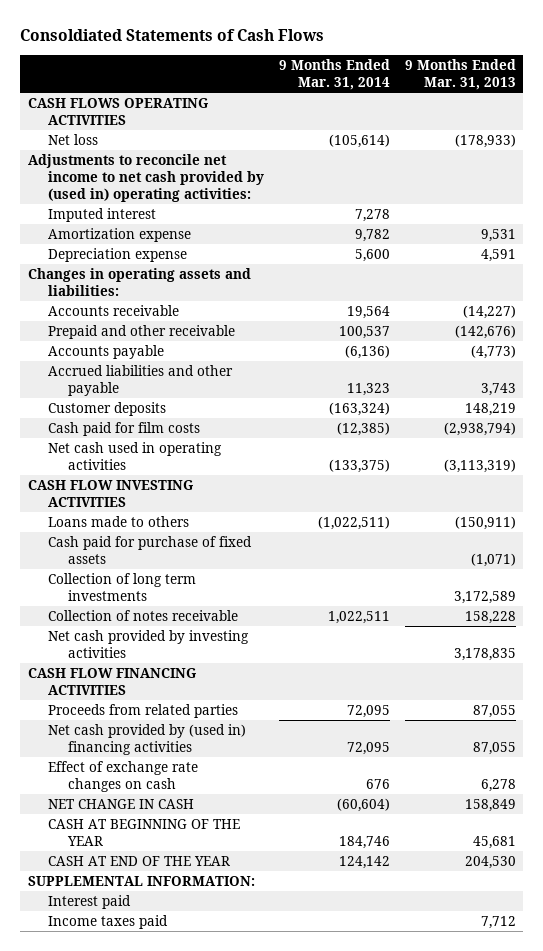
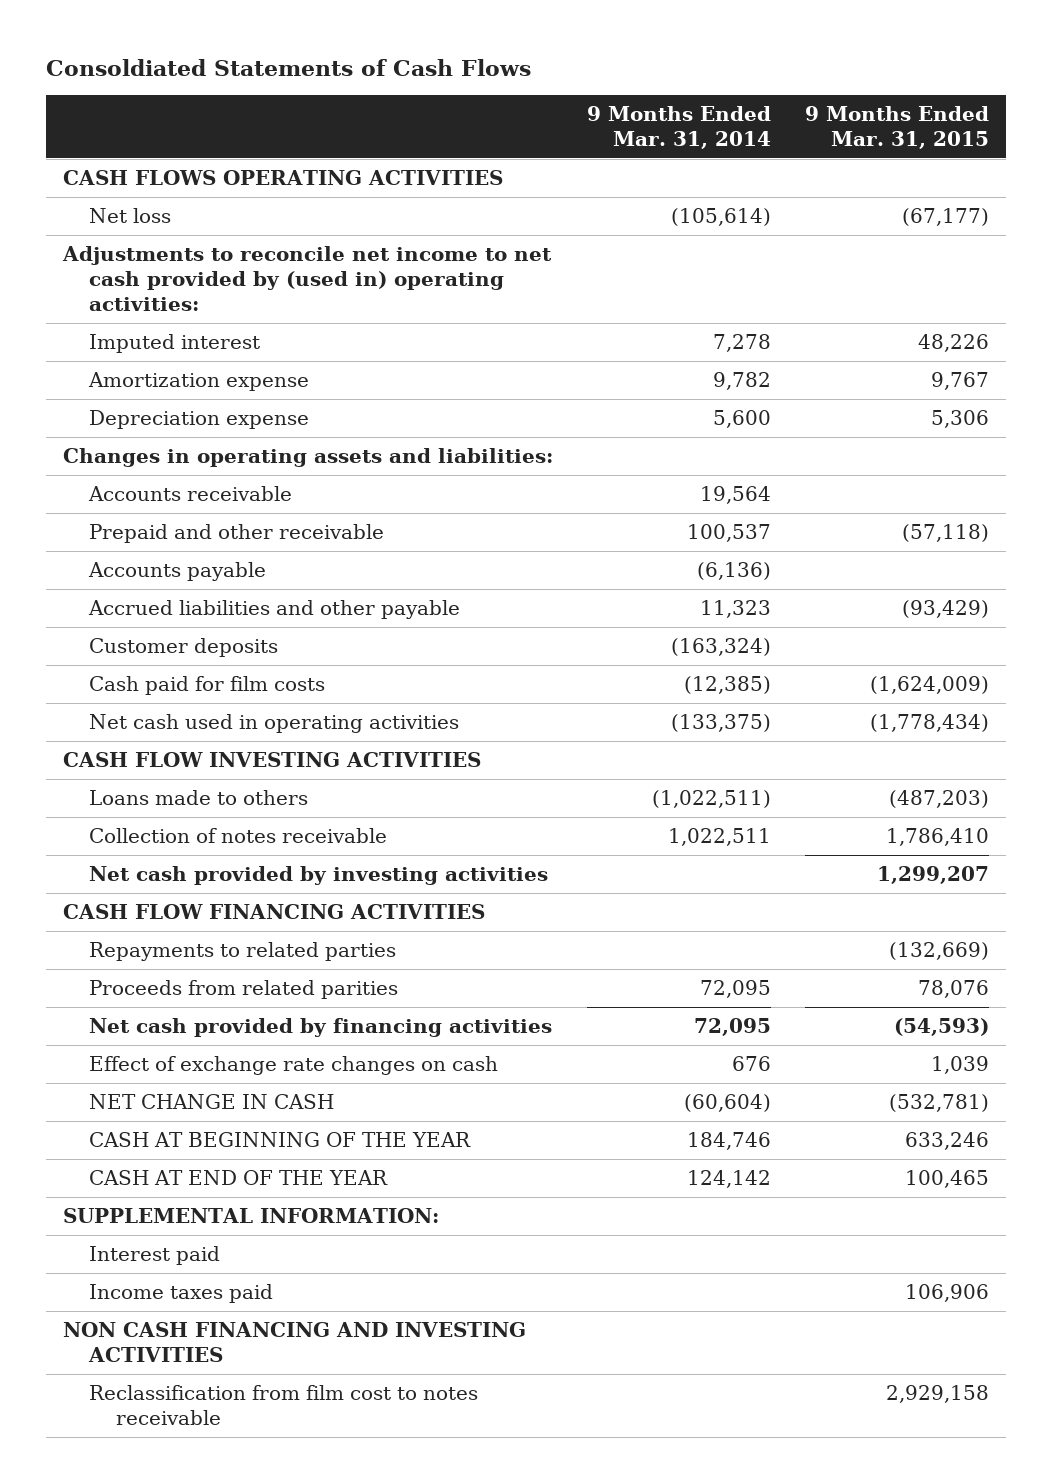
[404,58,516,90] 9 Months Ended Mar. 31, 2013 -> none
none -> [804,105,989,149] 9 Months Ended Mar. 31, 2015
[47,536,252,564] Cash paid for purchase of fixed assets -> none
[47,573,196,601] Collection of long term investments -> none
none -> [89,942,397,962] Repayments to related parties
[47,704,238,719] Proceeds from related parties -> [89,980,399,1000] Proceeds from related parities
[47,724,246,755] Net cash provided by (used in) financing activities -> [89,1018,553,1038] Net cash provided by financing activities
none -> [62,1322,526,1362] NON CASH FINANCING AND INVESTING ACTIVITIES
none -> [89,1385,479,1425] Reclassification from film cost to notes receivable

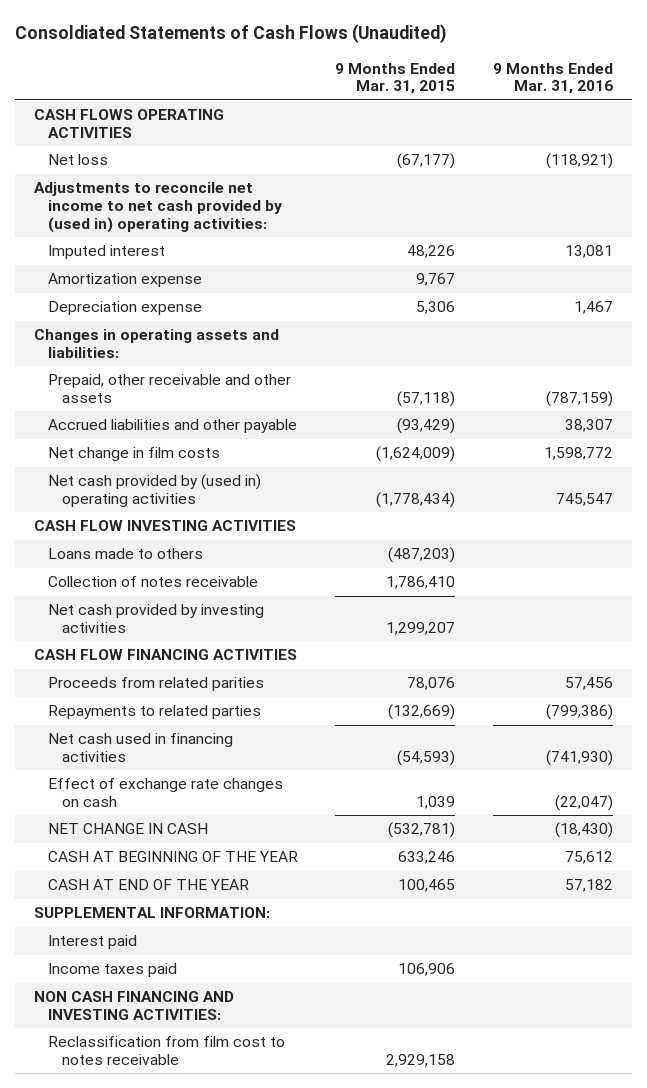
[45,58,531,76] Consoldiated Statements of Cash Flows -> [14,23,447,43] Consoldiated Statements of Cash Flows (Unaudited)
[586,105,771,149] 9 Months Ended Mar. 31, 2014 -> none
none -> [493,62,614,95] 9 Months Ended Mar. 31, 2016
[88,486,293,502] Accounts receivable -> none
[88,562,267,582] Accounts payable -> none
[89,524,385,544] Prepaid and other receivable -> [47,374,291,404] Prepaid, other receivable and other assets
[89,638,279,658] Customer deposits -> none
[89,676,326,696] Cash paid for film costs -> [47,447,220,462] Net change in film costs
[89,714,460,734] Net cash used in operating activities -> [47,474,261,508] Net cash provided by (used in) operating activities
[89,942,397,962] Repayments to related parties -> [47,705,261,720] Repayments to related parties
[89,1018,553,1038] Net cash provided by financing activities -> [47,733,233,763] Net cash used in financing activities
[62,1322,526,1362] NON CASH FINANCING AND INVESTING ACTIVITIES -> [33,991,234,1021] NON CASH FINANCING AND INVESTING ACTIVITIES:

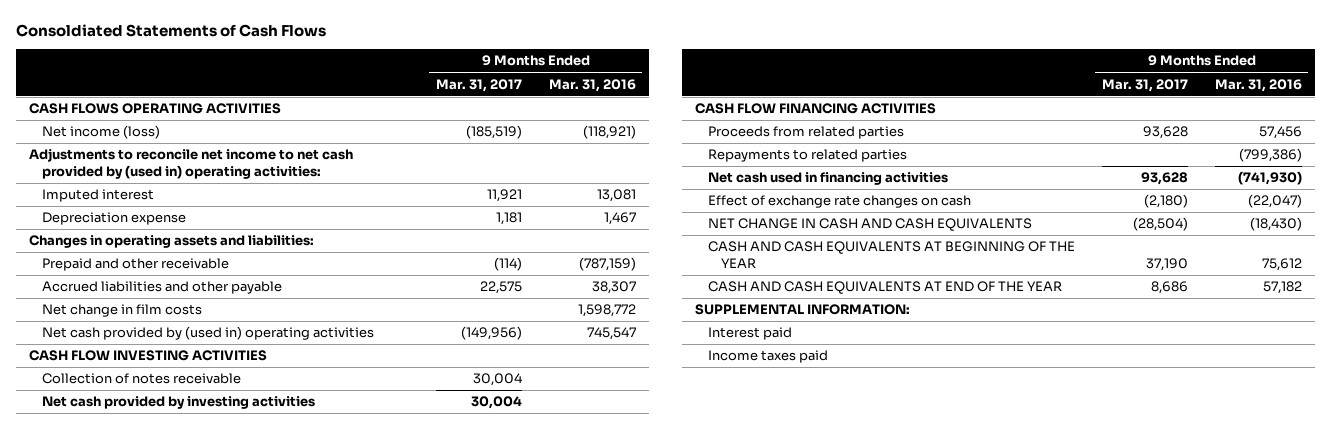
[14,23,447,43] Consoldiated Statements of Cash Flows (Unaudited) -> [15,23,326,37] Consoldiated Statements of Cash Flows
[335,62,456,95] 9 Months Ended Mar. 31, 2015 -> none
none -> [435,78,522,92] Mar. 31, 2017
[47,154,108,166] Net loss -> [42,125,161,140] Net income (loss)
[47,273,202,288] Amortization expense -> none
[47,374,291,404] Prepaid, other receivable and other assets -> [42,258,230,272] Prepaid and other receivable
[47,548,203,560] Loans made to others -> none
[47,677,264,692] Proceeds from related parities -> [708,126,905,140] Proceeds from related parties
[47,823,208,835] NET CHANGE IN CASH -> [708,218,1033,232] NET CHANGE IN CASH AND CASH EQUIVALENTS
[47,851,298,863] CASH AT BEGINNING OF THE YEAR -> [708,241,1076,268] CASH AND CASH EQUIVALENTS AT BEGINNING OF THE YEAR
[47,879,249,891] CASH AT END OF THE YEAR -> [708,281,1063,295] CASH AND CASH EQUIVALENTS AT END OF THE YEAR
[33,991,234,1021] NON CASH FINANCING AND INVESTING ACTIVITIES: -> none
[47,1036,285,1066] Reclassification from film cost to notes receivable -> none

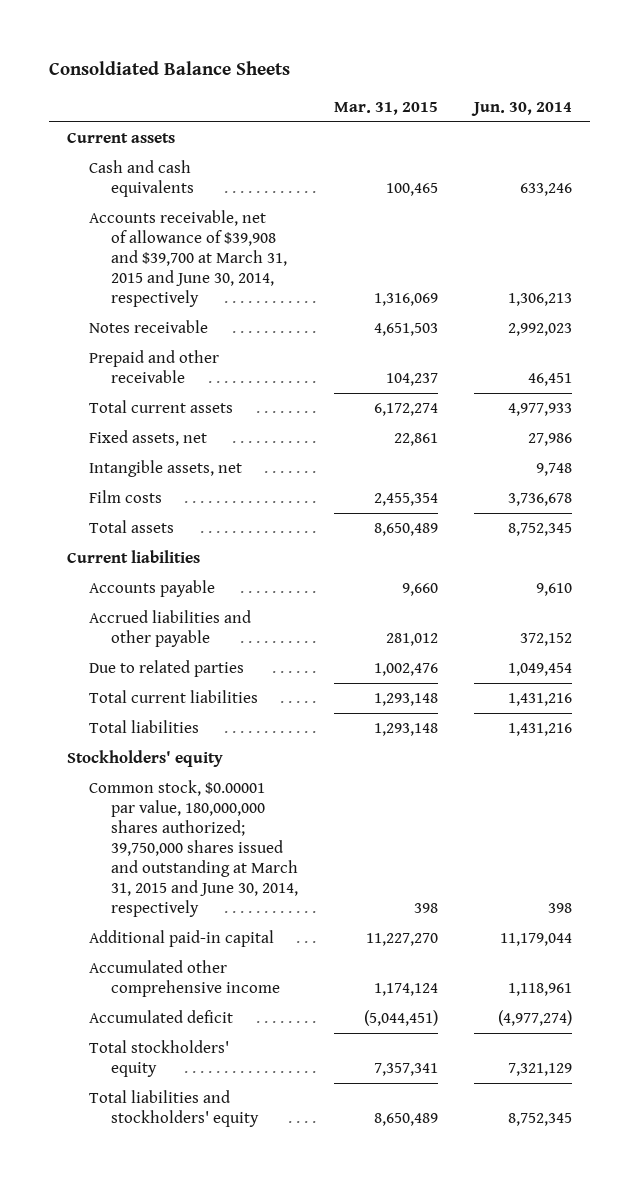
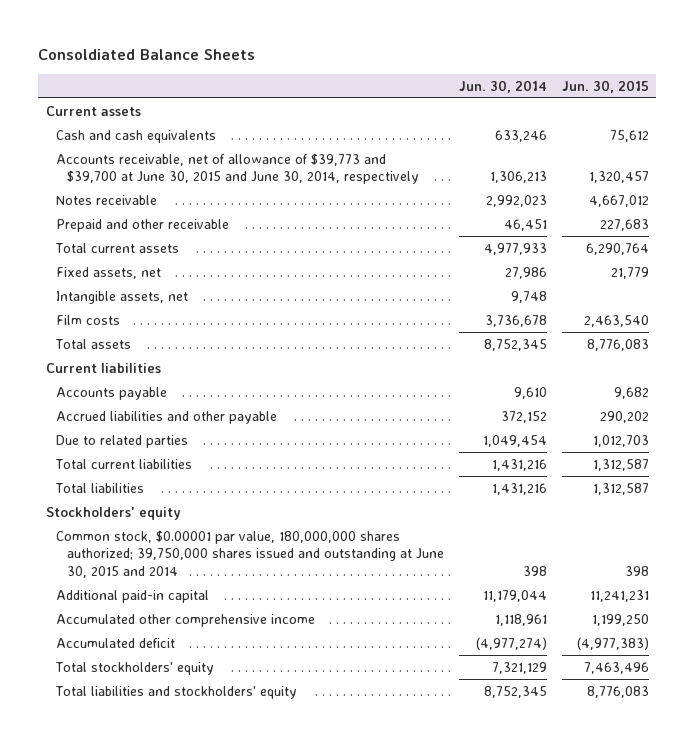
[334,101,439,115] Mar. 31, 2015 -> none
none -> [561,79,649,93] Jun. 30, 2015
[89,210,288,308] Accounts receivable, net of allowance of $39,908 and $39,700 at March 31, 2015 and June 30, 2014, respectively -> [56,152,419,185] Accounts receivable, net of allowance of $39,773 and $39,700 at June 30, 2015 and June 30, 2014, respectively
[89,780,299,917] Common stock, $0.00001 par value, 180,000,000 shares authorized; 39,750,000 shares issued and outstanding at March 31, 2015 and June 30, 2014, respectively -> [56,529,444,578] Common stock, $0.00001 par value, 180,000,000 shares authorized; 39,750,000 shares issued and outstanding at June 30, 2015 and 2014

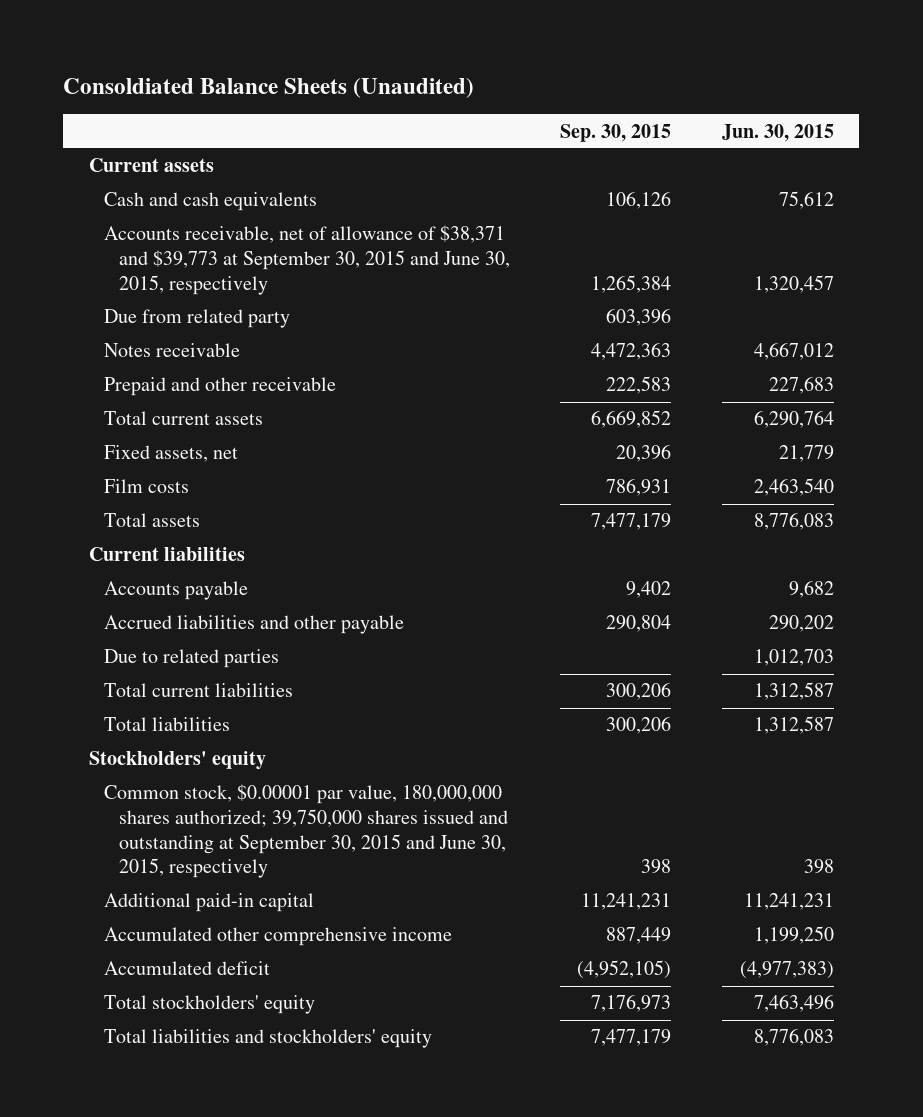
[38,48,256,60] Consoldiated Balance Sheets -> [63,78,475,99] Consoldiated Balance Sheets (Unaudited)
[458,79,547,93] Jun. 30, 2014 -> none
none -> [560,123,672,142] Sep. 30, 2015
[56,152,419,185] Accounts receivable, net of allowance of $39,773 and $39,700 at June 30, 2015 and June 30, 2014, respectively -> [103,225,510,295] Accounts receivable, net of allowance of $38,371 and $39,773 at September 30, 2015 and June 30, 2015, respectively
none -> [103,309,290,329] Due from related party
[56,290,189,304] Intangible assets, net -> none
[56,529,444,578] Common stock, $0.00001 par value, 180,000,000 shares authorized; 39,750,000 shares issued and outstanding at June 30, 2015 and 2014 -> [103,784,508,879] Common stock, $0.00001 par value, 180,000,000 shares authorized; 39,750,000 shares issued and outstanding at September 30, 2015 and June 30, 2015, respectively

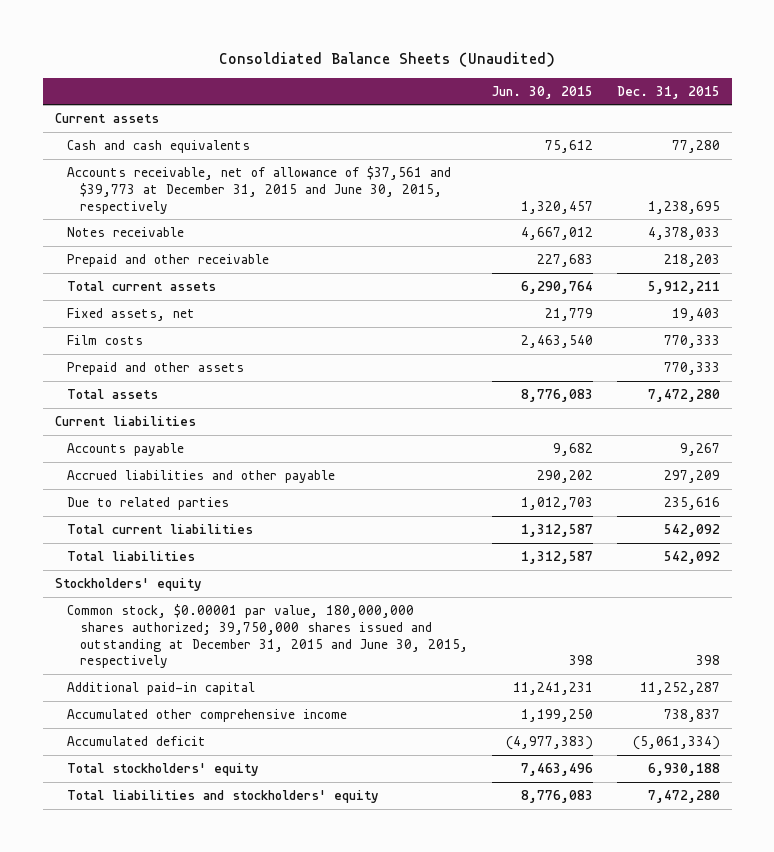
[560,123,672,142] Sep. 30, 2015 -> none
none -> [616,85,720,99] Dec. 31, 2015
[103,309,290,329] Due from related party -> none
[103,225,510,295] Accounts receivable, net of allowance of $38,371 and $39,773 at September 30, 2015 and June 30, 2015, respectively -> [67,166,452,214] Accounts receivable, net of allowance of $37,561 and $39,773 at December 31, 2015 and June 30, 2015, respectively
none -> [67,362,245,376] Prepaid and other assets
[103,784,508,879] Common stock, $0.00001 par value, 180,000,000 shares authorized; 39,750,000 shares issued and outstanding at September 30, 2015 and June 30, 2015, respectively -> [67,604,468,669] Common stock, $0.00001 par value, 180,000,000 shares authorized; 39,750,000 shares issued and outstanding at December 31, 2015 and June 30, 2015, respectively

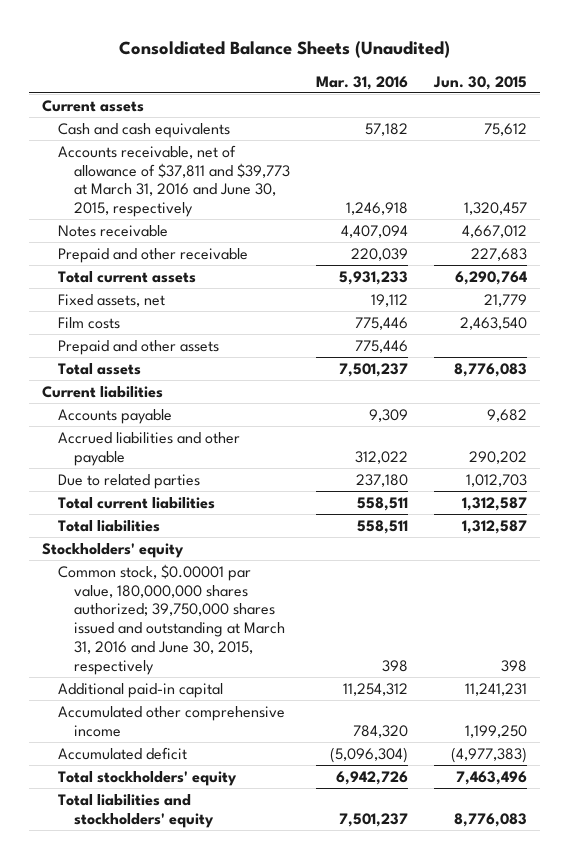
[616,85,720,99] Dec. 31, 2015 -> none
none -> [315,75,408,90] Mar. 31, 2016
[67,166,452,214] Accounts receivable, net of allowance of $37,561 and $39,773 at December 31, 2015 and June 30, 2015, respectively -> [58,144,290,218] Accounts receivable, net of allowance of $37,811 and $39,773 at March 31, 2016 and June 30, 2015, respectively
[67,604,468,669] Common stock, $0.00001 par value, 180,000,000 shares authorized; 39,750,000 shares issued and outstanding at December 31, 2015 and June 30, 2015, respectively -> [58,563,285,675] Common stock, $0.00001 par value, 180,000,000 shares authorized; 39,750,000 shares issued and outstanding at March 31, 2016 and June 30, 2015, respectively

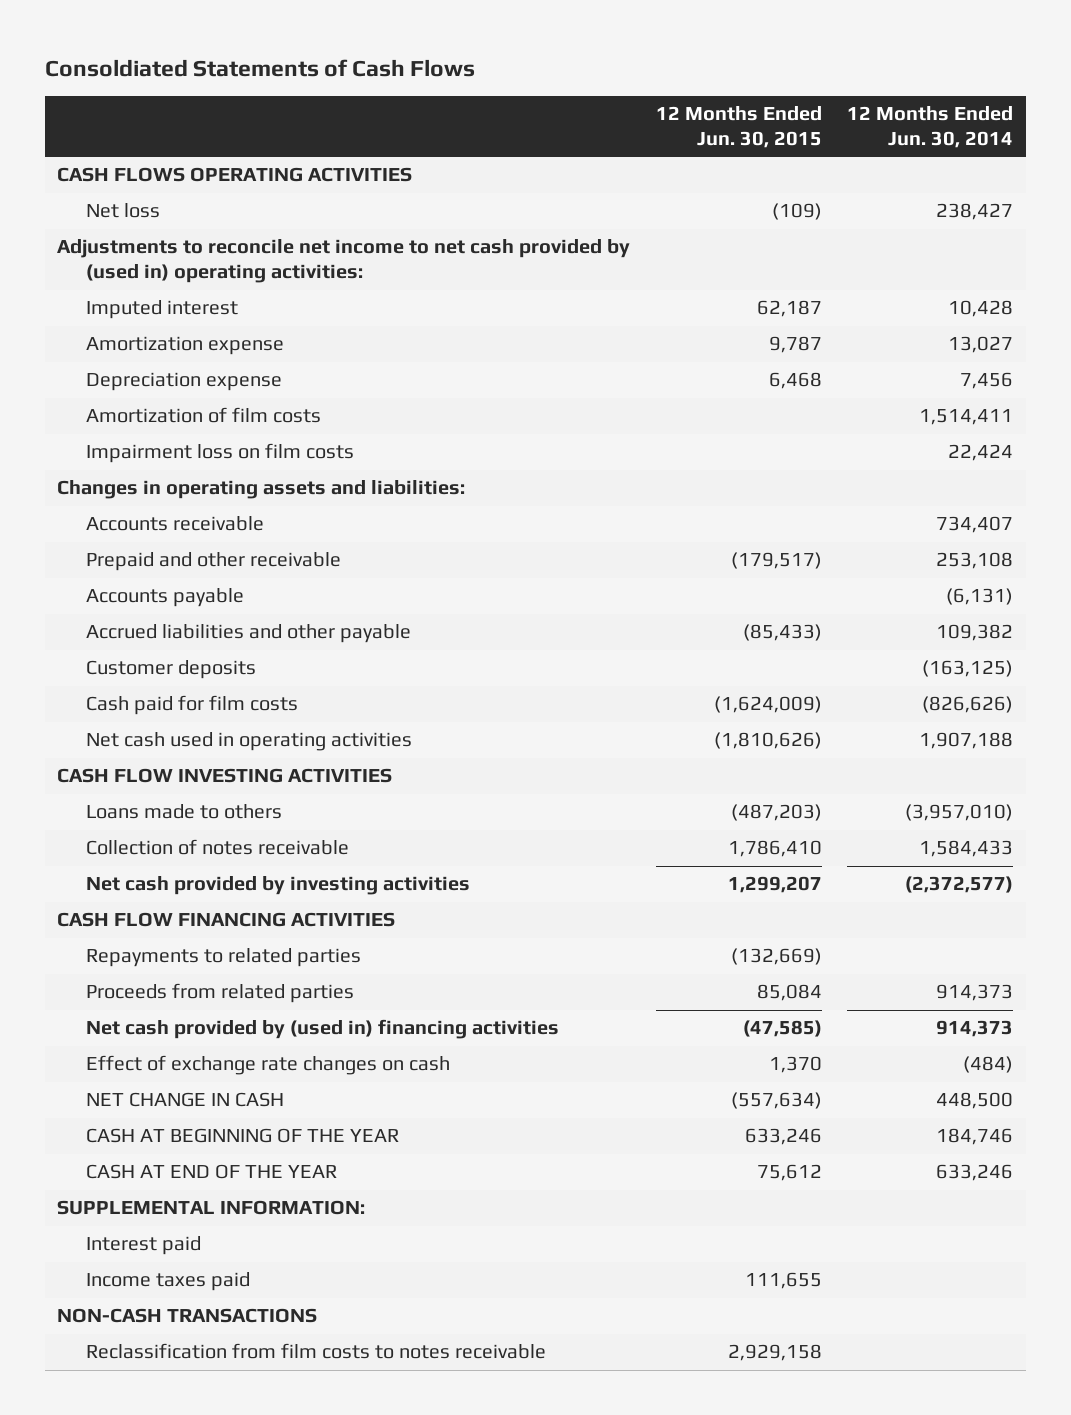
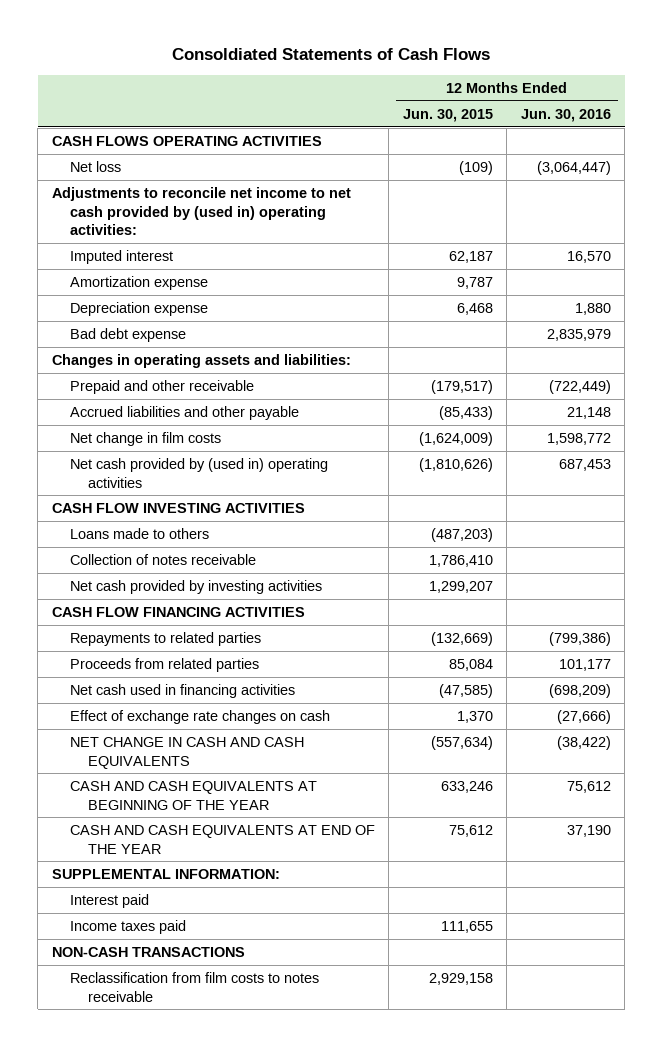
[847,106,1014,149] 12 Months Ended Jun. 30, 2014 -> none
none -> [520,108,611,122] Jun. 30, 2016
[85,407,321,424] Amortization of film costs -> none
[85,443,354,464] Impairment loss on film costs -> none
none -> [69,327,186,342] Bad debt expense
[85,516,264,532] Accounts receivable -> none
[85,588,244,608] Accounts payable -> none
[85,660,256,680] Customer deposits -> none
[85,695,298,716] Cash paid for film costs -> [69,431,221,446] Net change in film costs
[85,732,412,752] Net cash used in operating activities -> [69,457,328,488] Net cash provided by (used in) operating activities
[85,1019,559,1040] Net cash provided by (used in) financing activities -> [69,683,295,698] Net cash used in financing activities
[85,1092,284,1108] NET CHANGE IN CASH -> [69,736,304,769] NET CHANGE IN CASH AND CASH EQUIVALENTS
[85,1128,399,1144] CASH AT BEGINNING OF THE YEAR -> [69,780,317,810] CASH AND CASH EQUIVALENTS AT BEGINNING OF THE YEAR
[85,1164,337,1180] CASH AT END OF THE YEAR -> [69,824,375,854] CASH AND CASH EQUIVALENTS AT END OF THE YEAR

